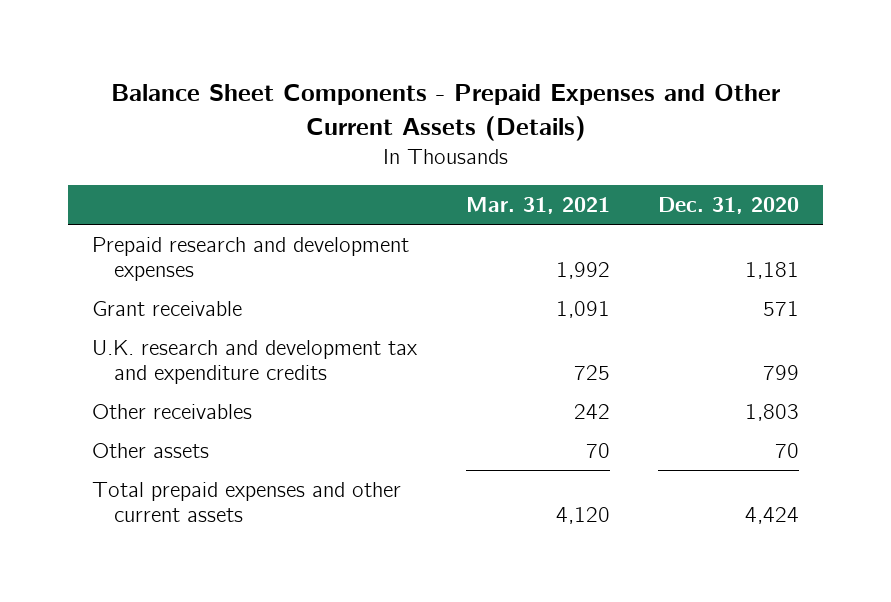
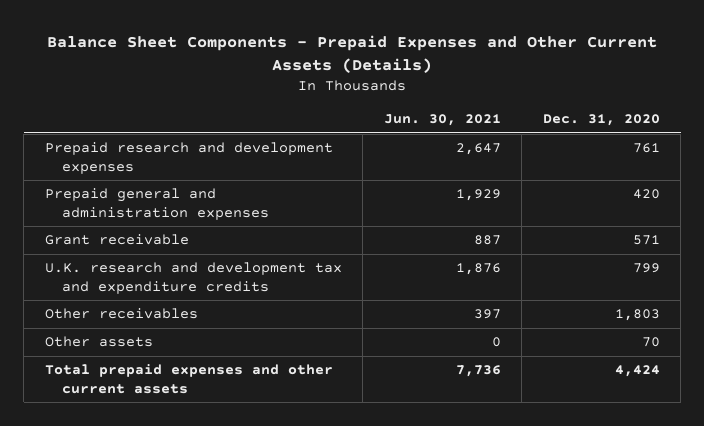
[465,197,610,215] Mar. 31, 2021 -> none
none -> [383,114,501,127] Jun. 30, 2021
[744,262,799,280] 1,181 -> [632,143,660,154] 761
none -> [44,188,270,220] Prepaid general and administration expenses

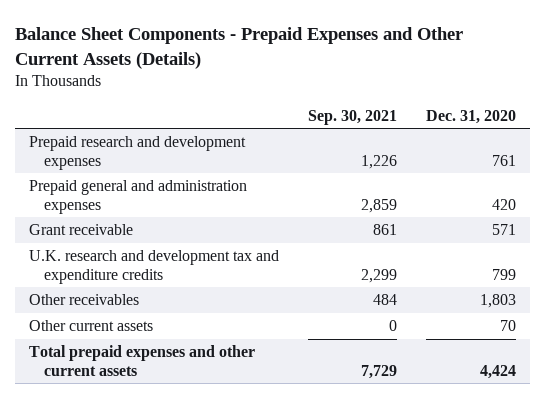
[383,114,501,127] Jun. 30, 2021 -> none
none -> [308,109,398,125] Sep. 30, 2021
[44,336,153,348] Other assets -> [29,320,154,332] Other current assets

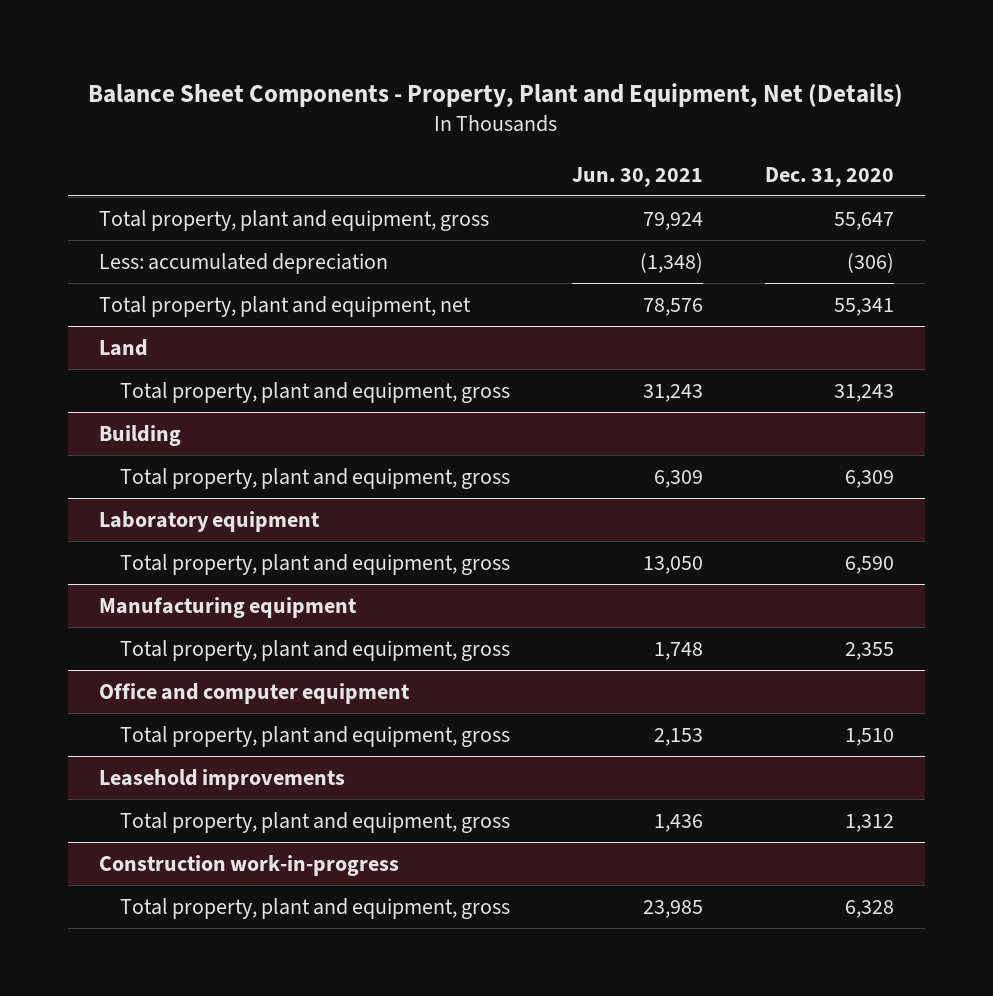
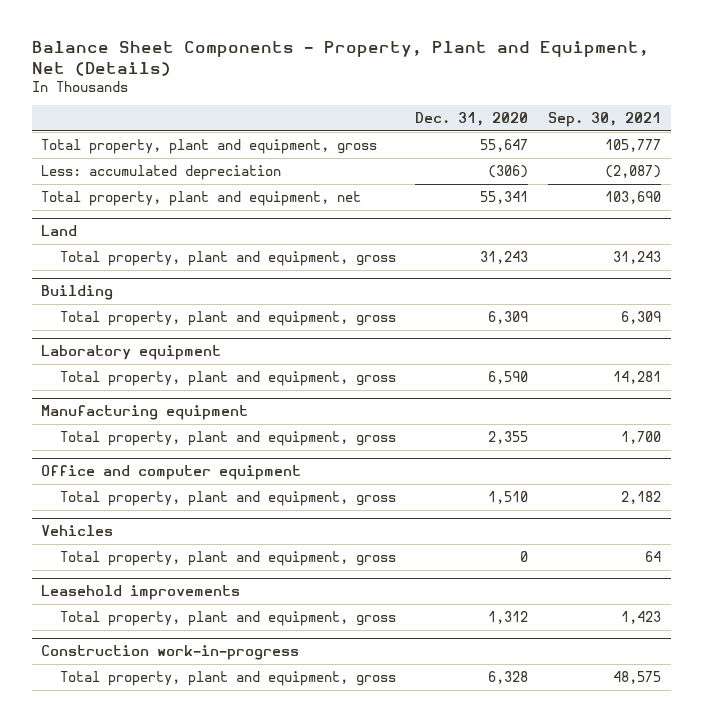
[572,166,704,187] Jun. 30, 2021 -> none
none -> [548,112,662,128] Sep. 30, 2021
none -> [41,525,114,537] Vehicles
none -> [59,550,396,566] Total property, plant and equipment, gross

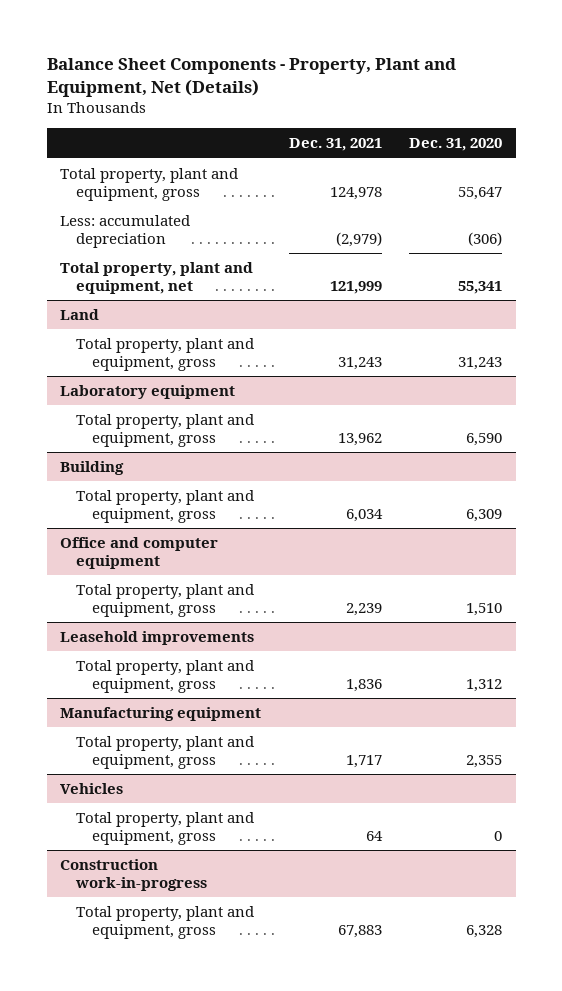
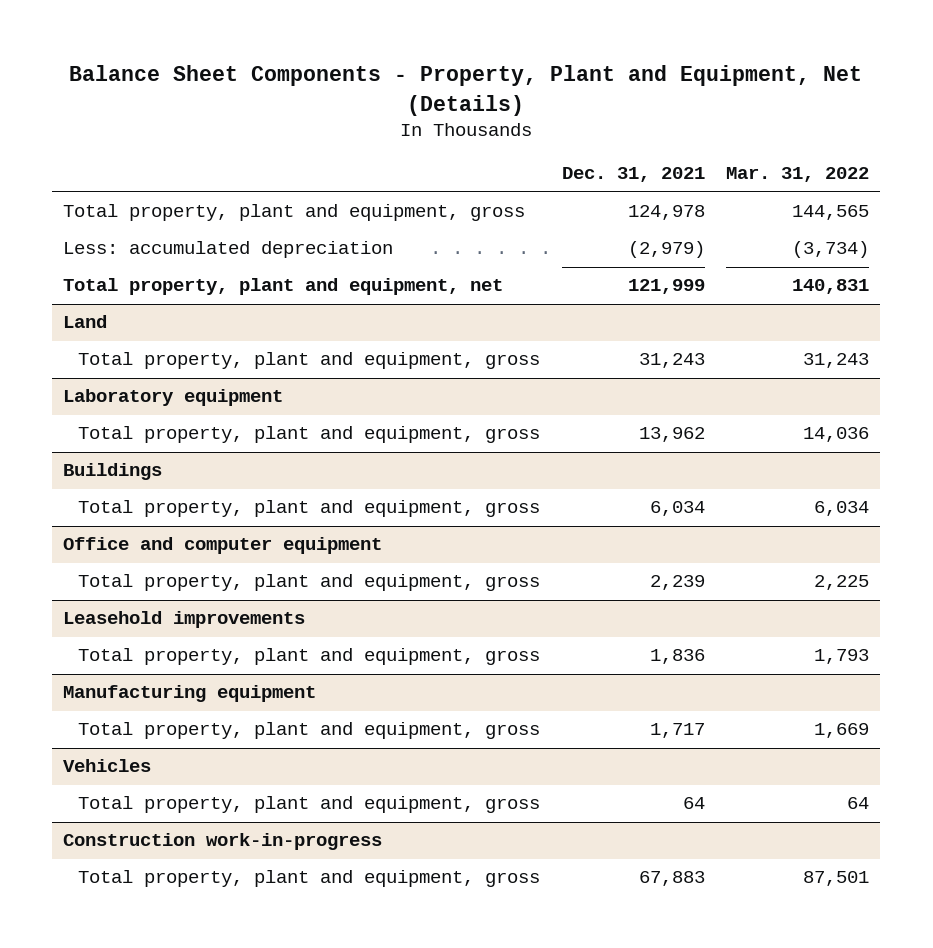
[408,138,502,152] Dec. 31, 2020 -> none
none -> [726,167,870,183] Mar. 31, 2022
[60,461,125,476] Building -> [63,463,163,481] Buildings

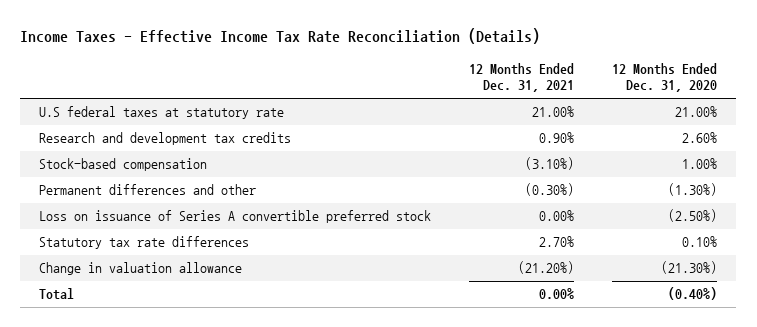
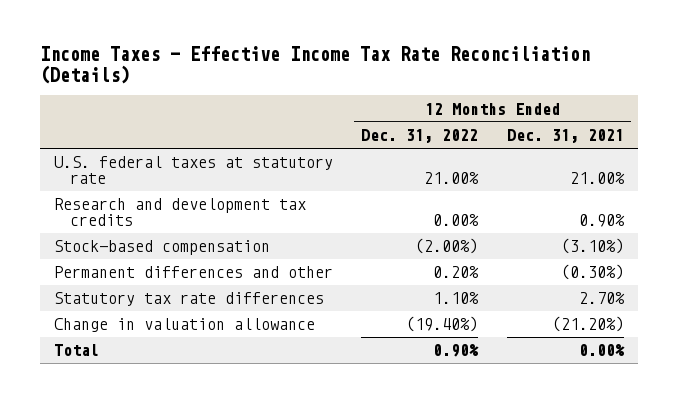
[612,62,718,93] 12 Months Ended Dec. 31, 2020 -> none
none -> [361,129,479,144] Dec. 31, 2022
[39,106,285,120] U.S federal taxes at statutory rate -> [53,156,333,185] U.S. federal taxes at statutory rate
[39,210,432,224] Loss on issuance of Series A convertible preferred stock -> none

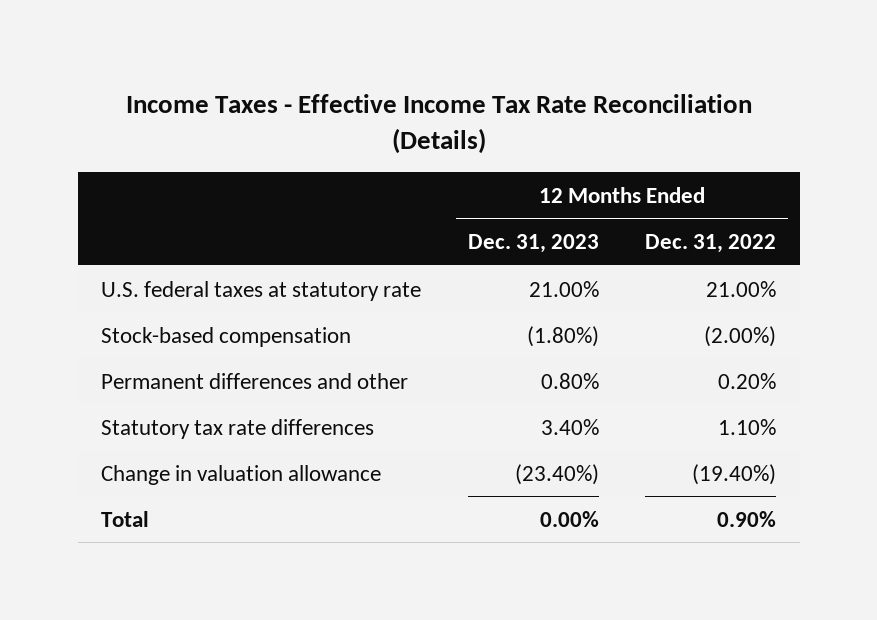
[506,129,624,144] Dec. 31, 2021 -> none
none -> [467,233,599,253] Dec. 31, 2023
[53,198,306,227] Research and development tax credits -> none

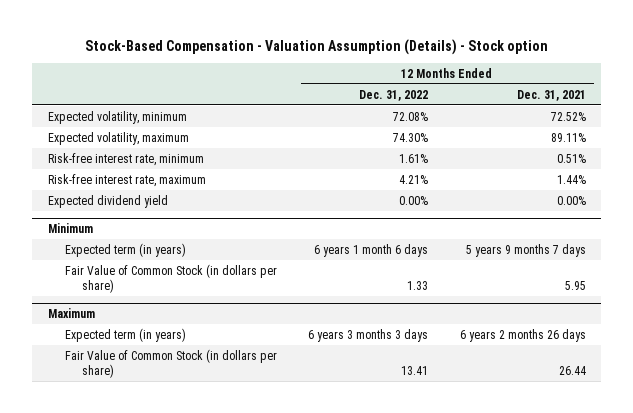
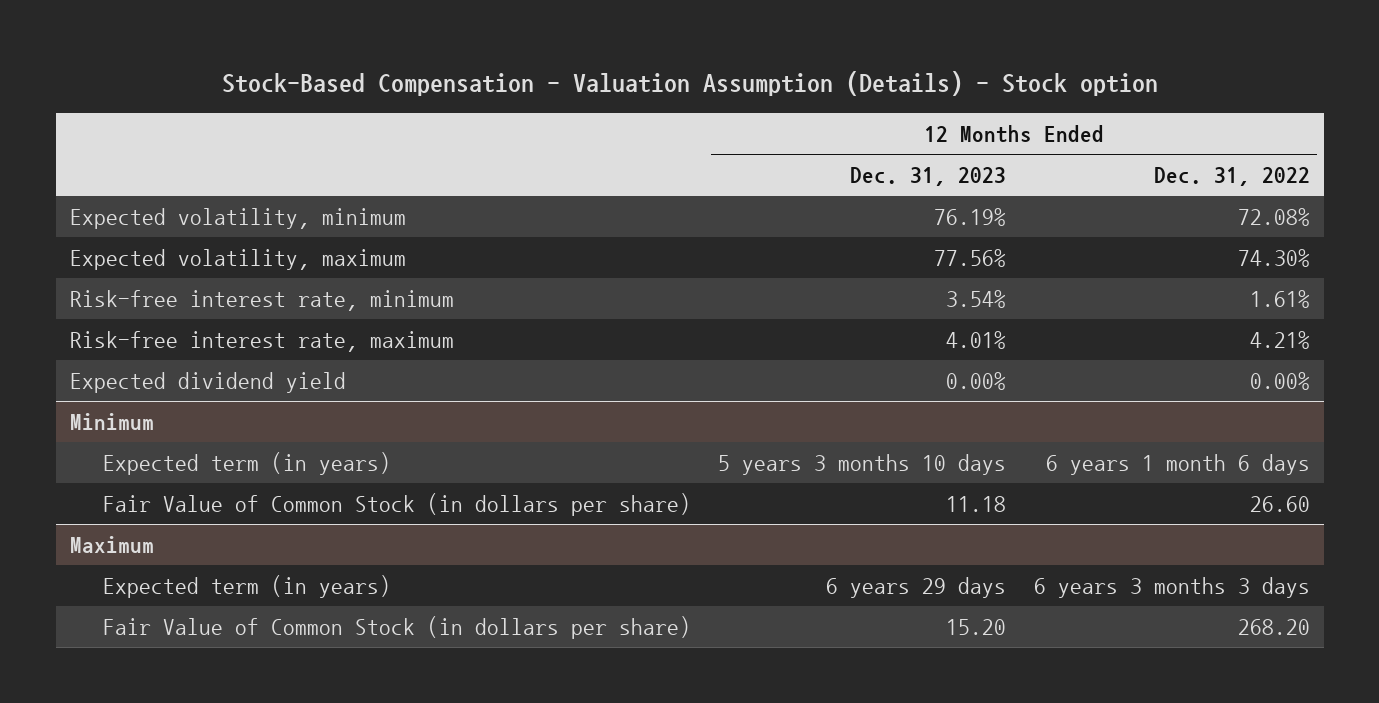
[516,89,586,101] Dec. 31, 2021 -> none
none -> [850,166,1007,186] Dec. 31, 2023
[407,280,429,290] 1.33 -> [1249,495,1310,512] 26.60
[401,365,429,375] 13.41 -> [1237,618,1310,635] 268.20

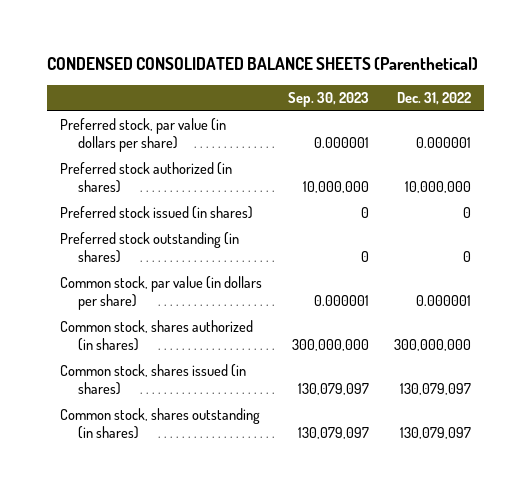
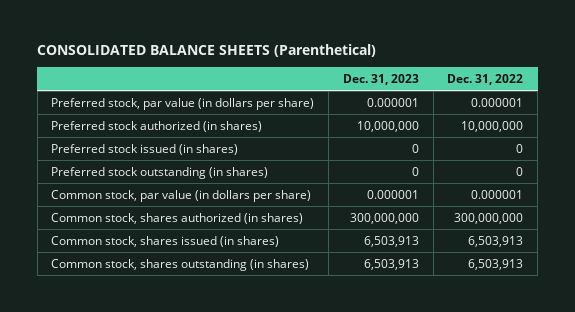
[47,56,479,70] CONDENSED CONSOLIDATED BALANCE SHEETS (Parenthetical) -> [37,44,377,58] CONSOLIDATED BALANCE SHEETS (Parenthetical)
[287,92,369,108] Sep. 30, 2023 -> none
none -> [342,73,419,85] Dec. 31, 2023
[400,383,472,396] 130,079,097 -> [468,235,524,247] 6,503,913
[400,427,472,440] 130,079,097 -> [468,258,524,270] 6,503,913

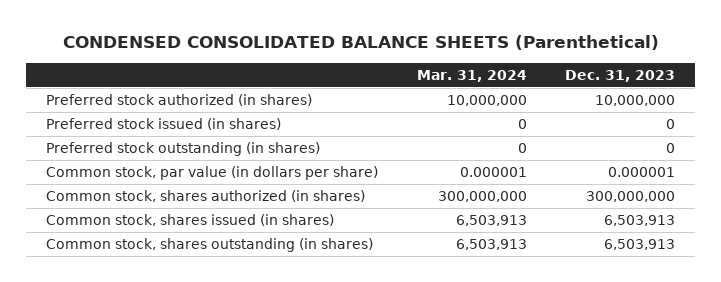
[37,44,377,58] CONSOLIDATED BALANCE SHEETS (Parenthetical) -> [62,35,659,51] CONDENSED CONSOLIDATED BALANCE SHEETS (Parenthetical)
[447,73,524,85] Dec. 31, 2022 -> none
none -> [416,69,527,82] Mar. 31, 2024
[51,97,315,110] Preferred stock, par value (in dollars per share) -> none

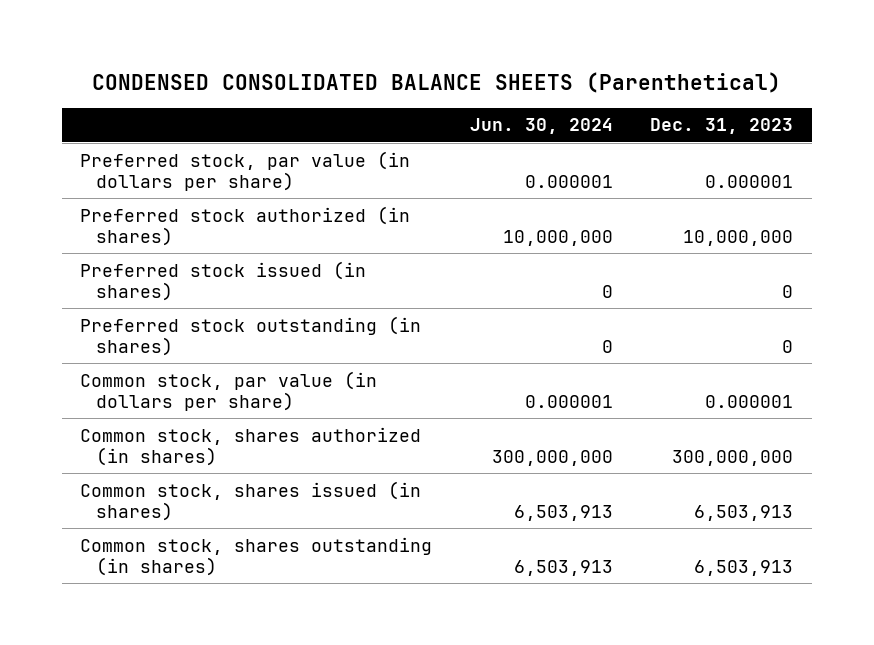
[416,69,527,82] Mar. 31, 2024 -> none
none -> [469,118,613,135] Jun. 30, 2024
none -> [80,150,411,191] Preferred stock, par value (in dollars per share)

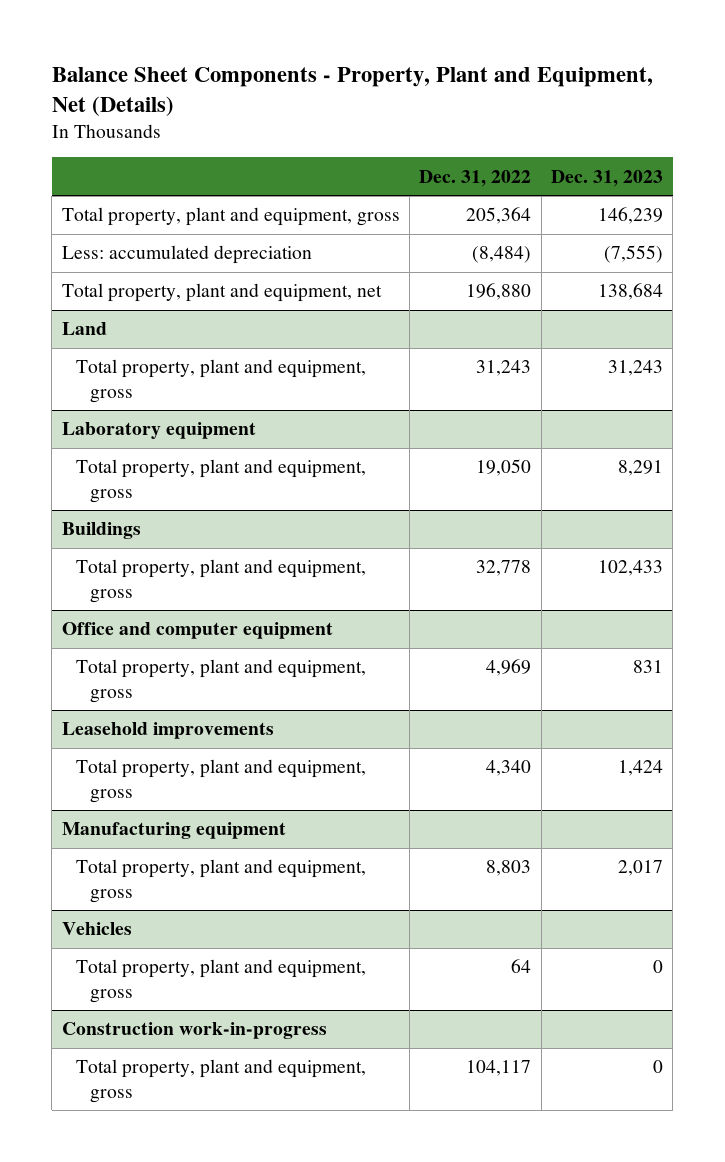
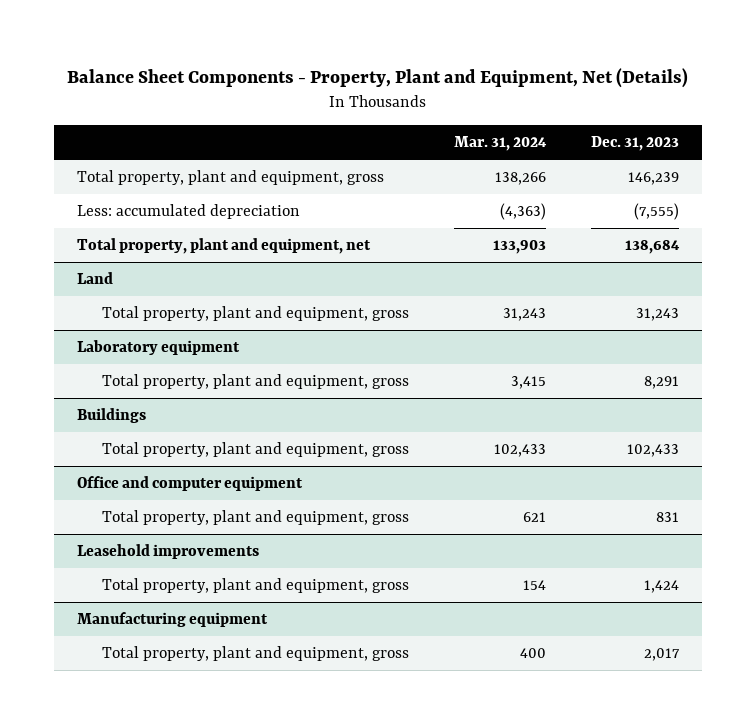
[419,169,532,187] Dec. 31, 2022 -> none
none -> [454,136,548,152] Mar. 31, 2024
[61,922,132,936] Vehicles -> none
[75,959,366,1003] Total property, plant and equipment, gross -> none
[61,1022,327,1040] Construction work-in-progress -> none
[75,1059,366,1103] Total property, plant and equipment, gross -> none

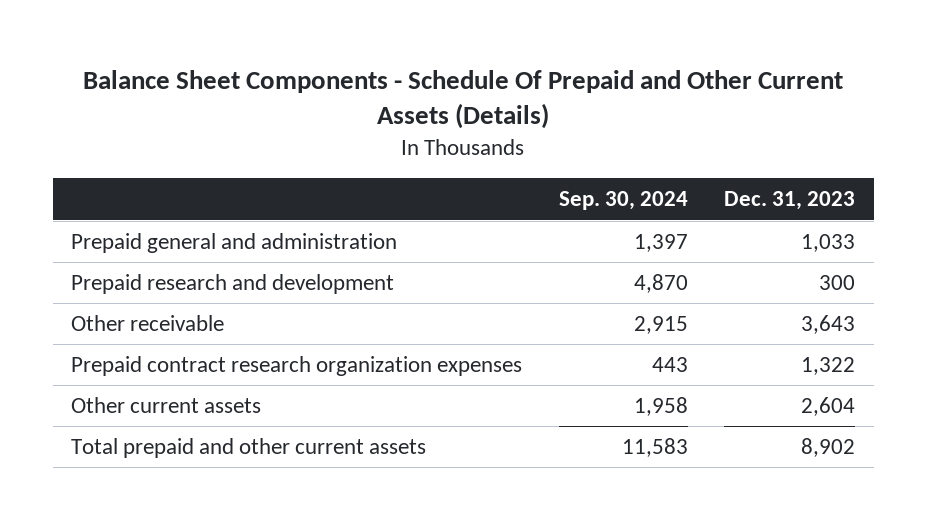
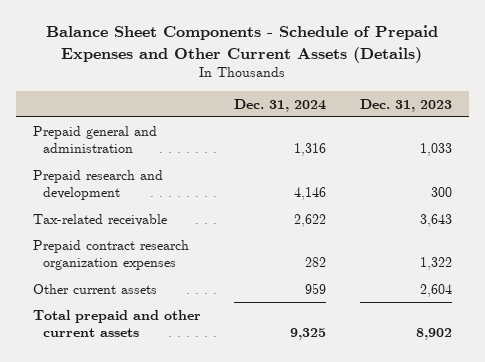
[83,69,844,130] Balance Sheet Components - Schedule Of Prepaid and Other Current Assets (Details) -> [46,25,439,63] Balance Sheet Components - Schedule of Prepaid Expenses and Other Current Assets (Details)
[558,191,688,211] Sep. 30, 2024 -> none
none -> [234,98,327,112] Dec. 31, 2024
[71,315,225,332] Other receivable -> [32,213,167,226] Tax-related receivable

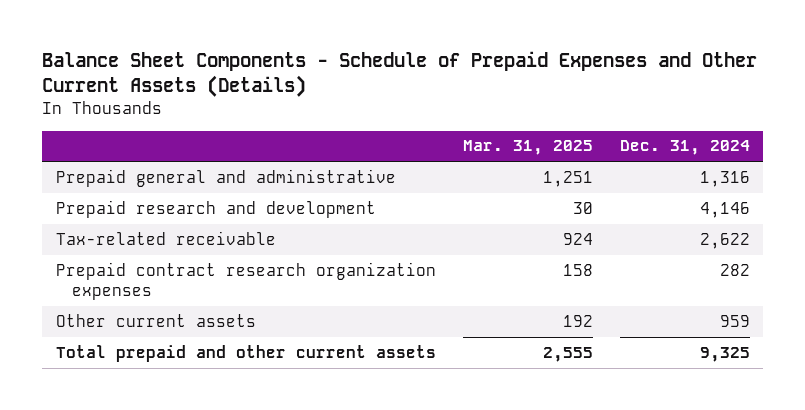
[360,98,453,112] Dec. 31, 2023 -> none
none -> [462,140,593,156] Mar. 31, 2025
[32,125,157,154] Prepaid general and administration -> [55,168,396,187] Prepaid general and administrative

